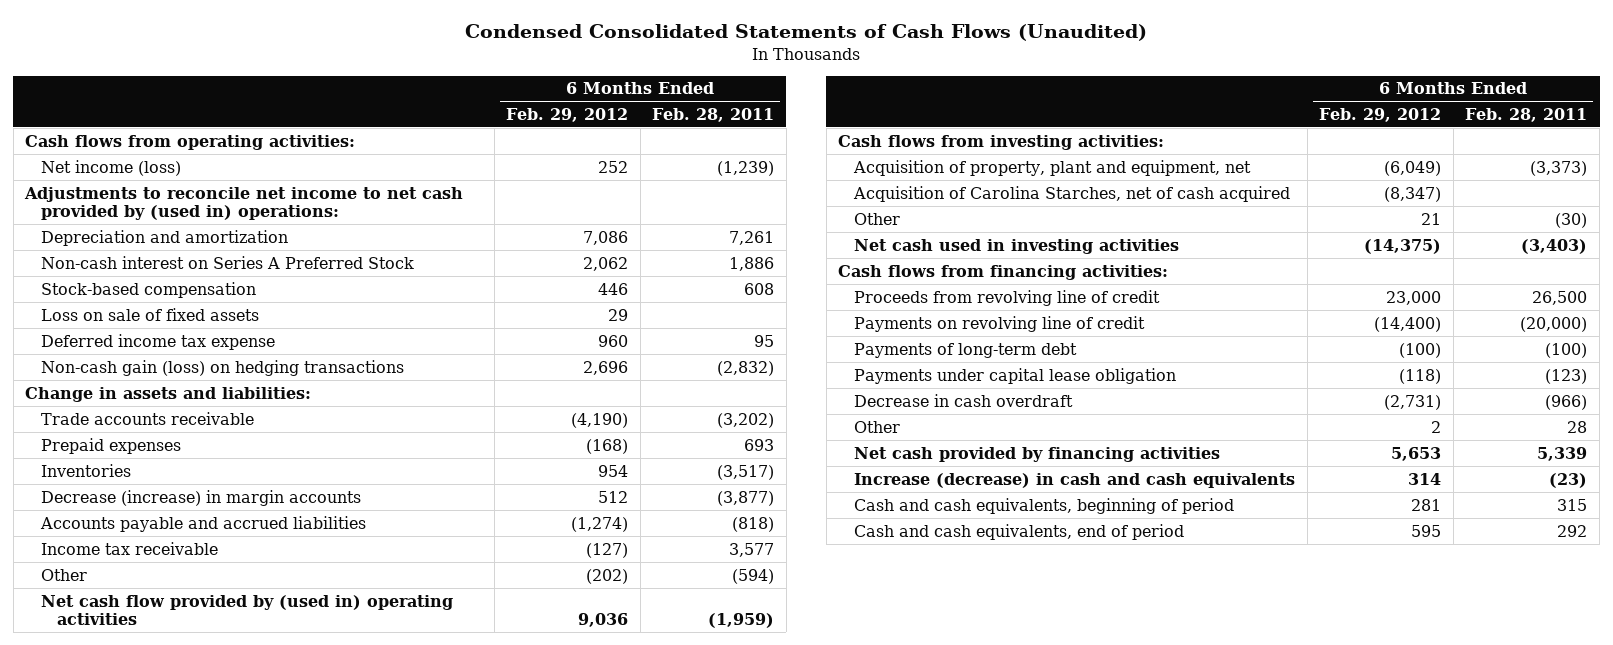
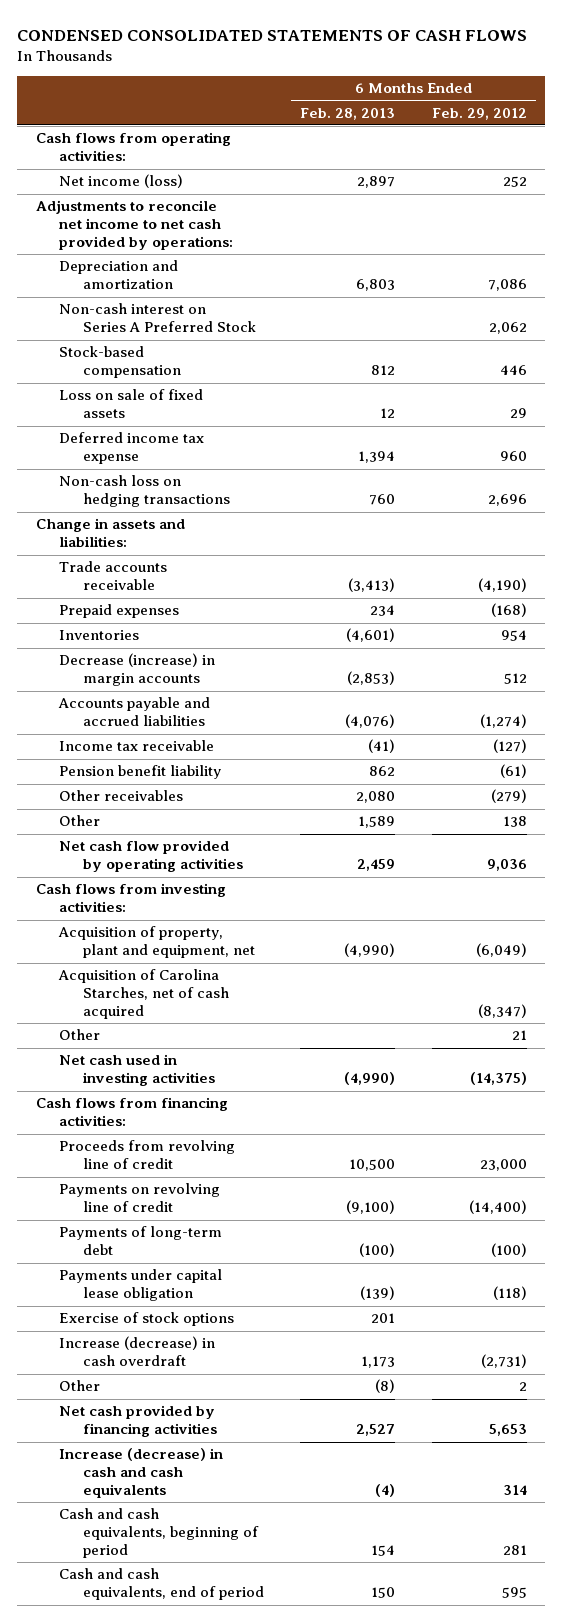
[465,23,1148,41] Condensed Consolidated Statements of Cash Flows (Unaudited) -> [17,29,528,41] CONDENSED CONSOLIDATED STATEMENTS OF CASH FLOWS
[652,107,775,122] Feb. 28, 2011 -> none
none -> [300,107,396,120] Feb. 28, 2013
[24,186,464,221] Adjustments to reconcile net income to net cash provided by (used in) operations: -> [35,200,234,251] Adjustments to reconcile net income to net cash provided by operations:
[40,359,404,376] Non-cash gain (loss) on hedging transactions -> [59,475,230,508] Non-cash loss on hedging transactions
none -> [59,765,222,780] Pension benefit liability
none -> [59,790,184,802] Other receivables
[586,568,629,584] (202) -> [502,816,527,828] 138
[40,594,453,626] Net cash flow provided by (used in) operating activities -> [59,840,243,873] Net cash flow provided by operating activities
none -> [59,1312,235,1327] Exercise of stock options
[854,393,1074,407] Decrease in cash overdraft -> [59,1336,216,1367] Increase (decrease) in cash overdraft

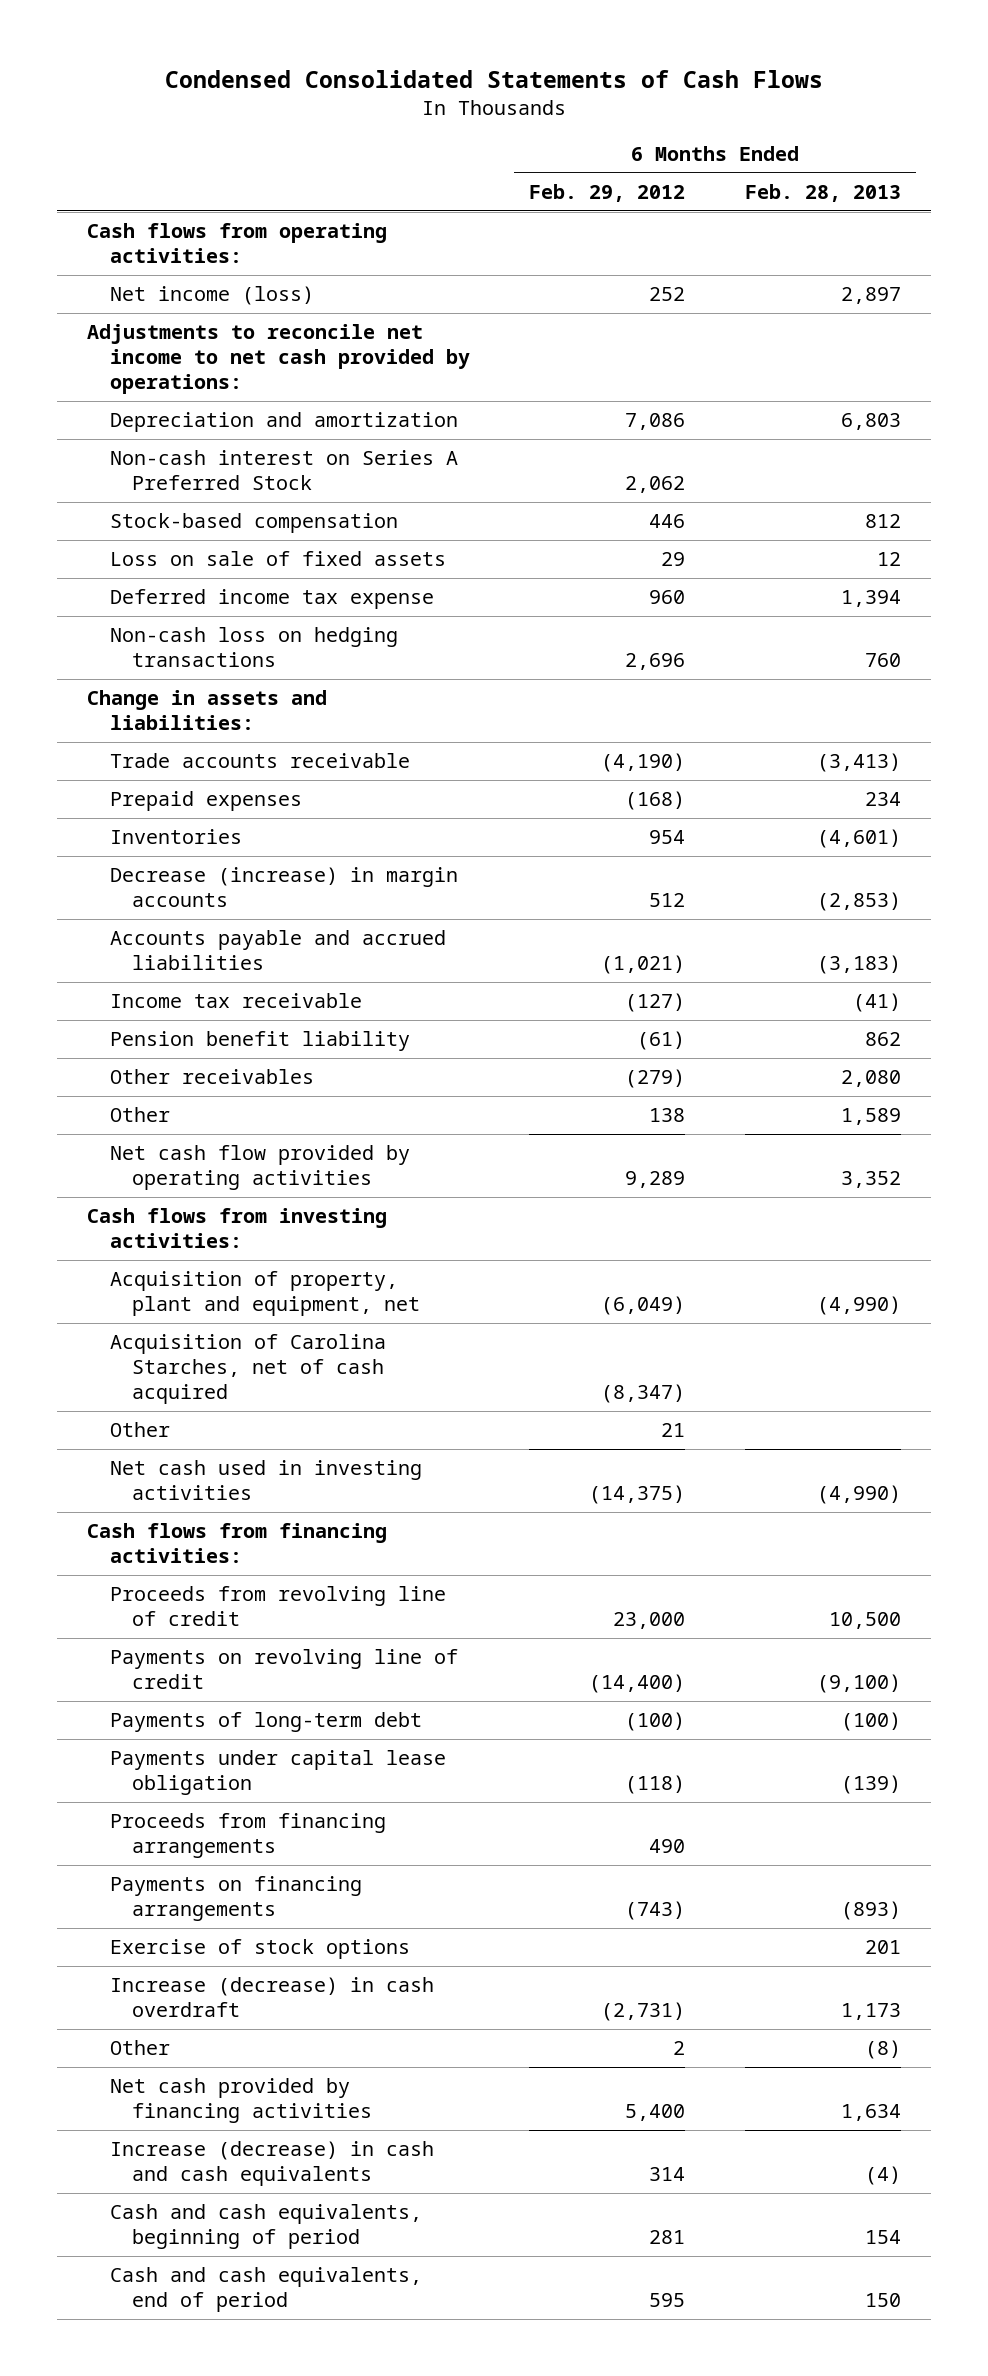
[17,29,528,41] CONDENSED CONSOLIDATED STATEMENTS OF CASH FLOWS -> [165,70,824,89] Condensed Consolidated Statements of Cash Flows
[345,714,396,729] (4,076) -> [817,955,902,975] (3,183)
[479,714,527,729] (1,274) -> [601,955,686,975] (1,021)
[357,859,396,872] 2,459 -> [841,1171,902,1189] 3,352
[486,859,527,872] 9,036 -> [625,1171,686,1189] 9,289
none -> [109,1813,386,1859] Proceeds from financing arrangements
none -> [109,1876,362,1922] Payments on financing arrangements
[356,1424,396,1437] 2,527 -> [841,2104,902,2122] 1,634
[488,1424,527,1437] 5,653 -> [625,2104,686,2122] 5,400

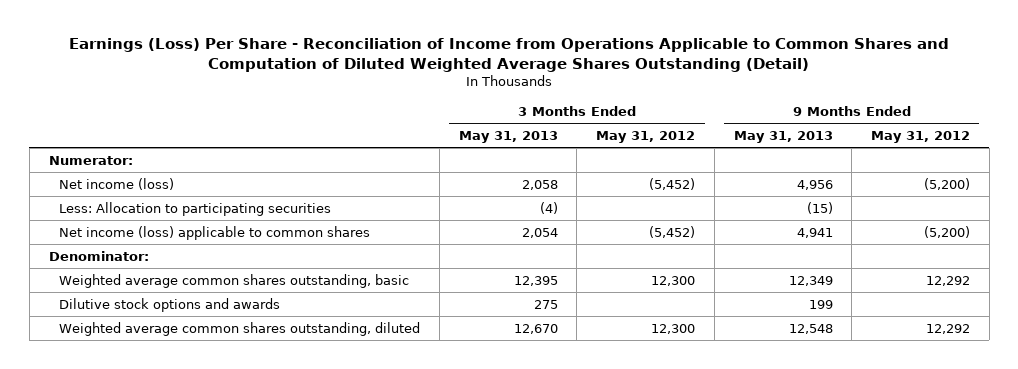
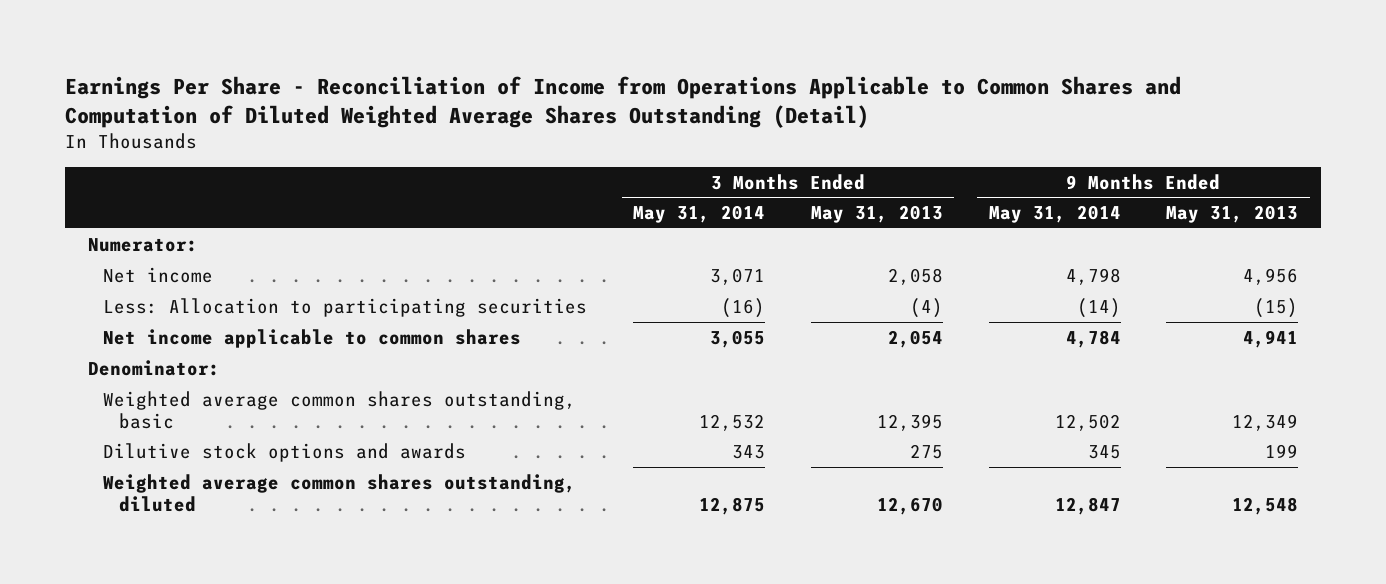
[69,38,950,73] Earnings (Loss) Per Share - Reconciliation of Income from Operations Applicable to Common Shares and Computation of Diluted Weighted Average Shares Outstanding (Detail) -> [64,75,1181,128] Earnings Per Share - Reconciliation of Income from Operations Applicable to Common Shares and Computation of Diluted Weighted Average Shares Outstanding (Detail)
[596,130,696,143] May 31, 2012 -> none
[870,130,970,143] May 31, 2012 -> none
none -> [632,205,765,224] May 31, 2014
none -> [988,205,1121,224] May 31, 2014
[59,177,175,190] Net income (loss) -> [103,266,214,283] Net income
[59,225,371,240] Net income (loss) applicable to common shares -> [103,328,522,348] Net income applicable to common shares

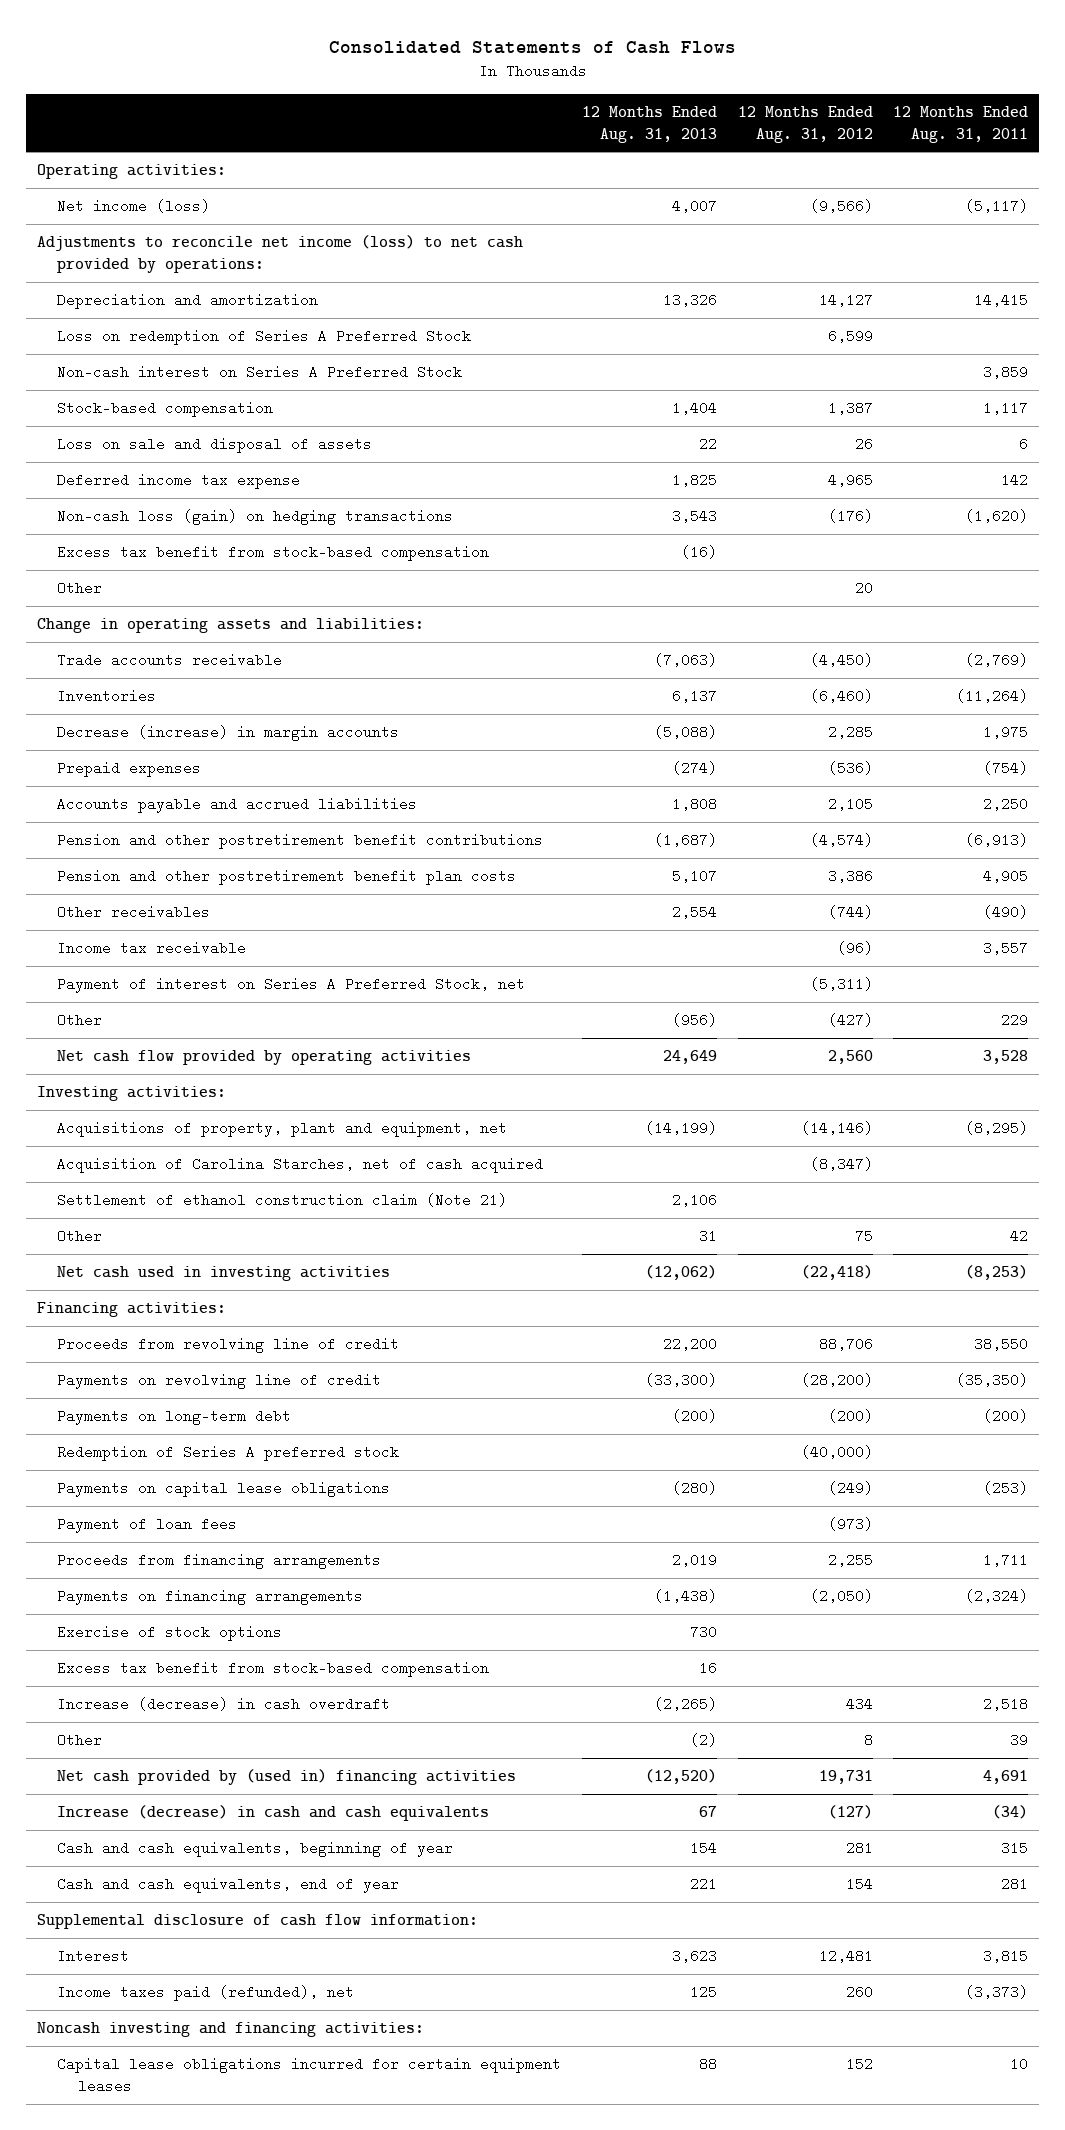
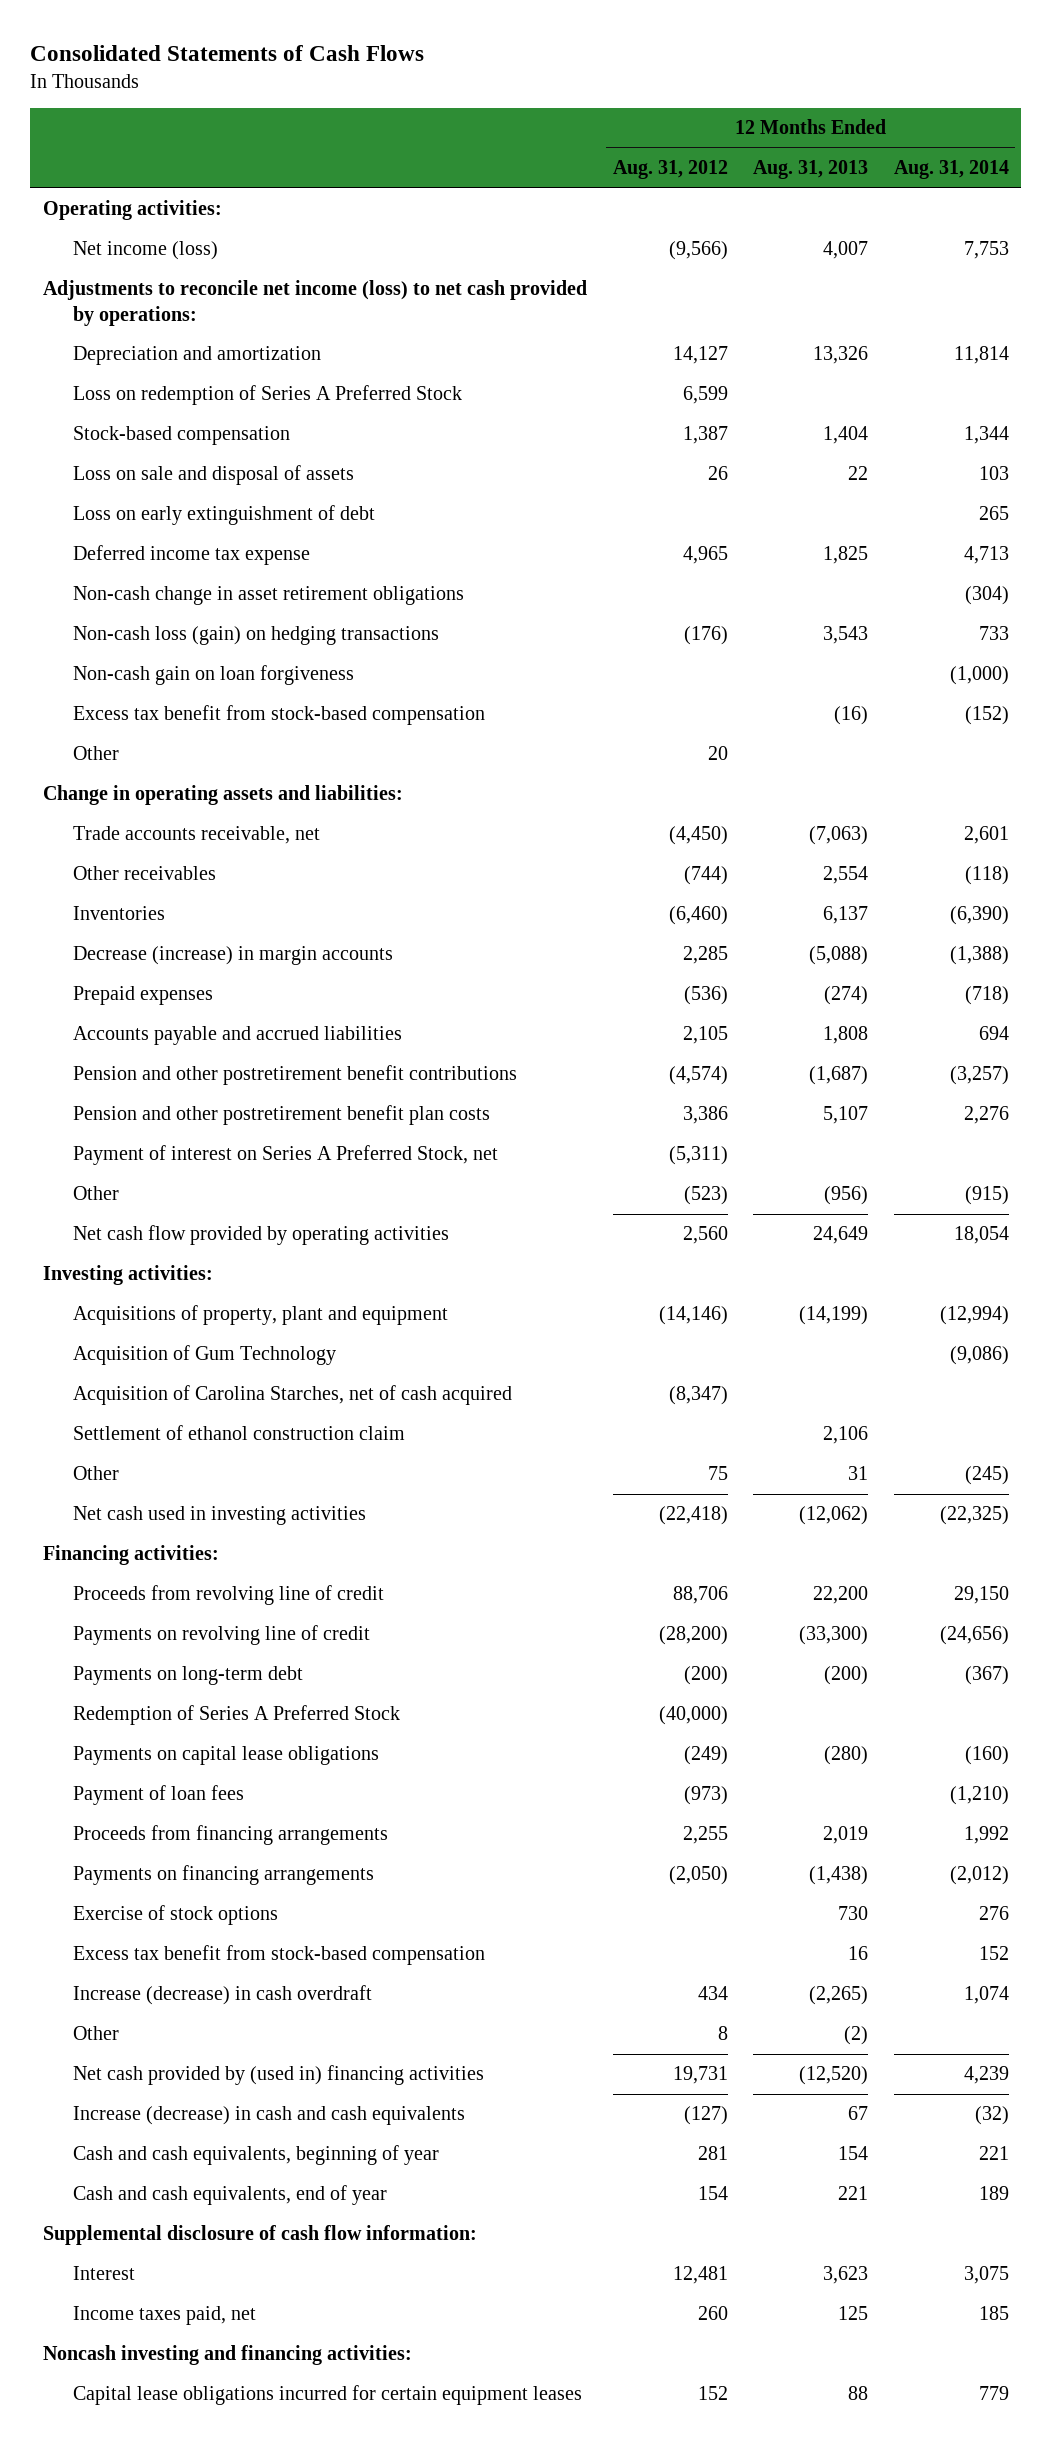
[893,105,1029,143] 12 Months Ended Aug. 31, 2011 -> none
none -> [893,160,1009,180] Aug. 31, 2014
[57,365,463,380] Non-cash interest on Series A Preferred Stock -> none
none -> [72,505,375,526] Loss on early extinguishment of debt
none -> [72,586,464,606] Non-cash change in asset retirement obligations
none -> [72,665,354,686] Non-cash gain on loan forgiveness
[57,653,283,668] Trade accounts receivable -> [72,826,320,845] Trade accounts receivable, net
[57,905,211,920] Other receivables -> [72,866,216,881] Other receivables
[57,941,247,956] Income tax receivable -> none
[827,1013,873,1028] (427) -> [683,1186,728,1206] (523)
[57,1121,508,1138] Acquisitions of property, plant and equipment, net -> [72,1305,448,1326] Acquisitions of property, plant and equipment
none -> [72,1345,336,1366] Acquisition of Gum Technology
[57,1193,508,1208] Settlement of ethanol construction claim (Note 21) -> [72,1425,405,1441] Settlement of ethanol construction claim
[57,1445,400,1462] Redemption of Series A preferred stock -> [72,1705,400,1726] Redemption of Series A Preferred Stock
[57,1985,355,2002] Income taxes paid (refunded), net -> [72,2306,256,2326] Income taxes paid, net

